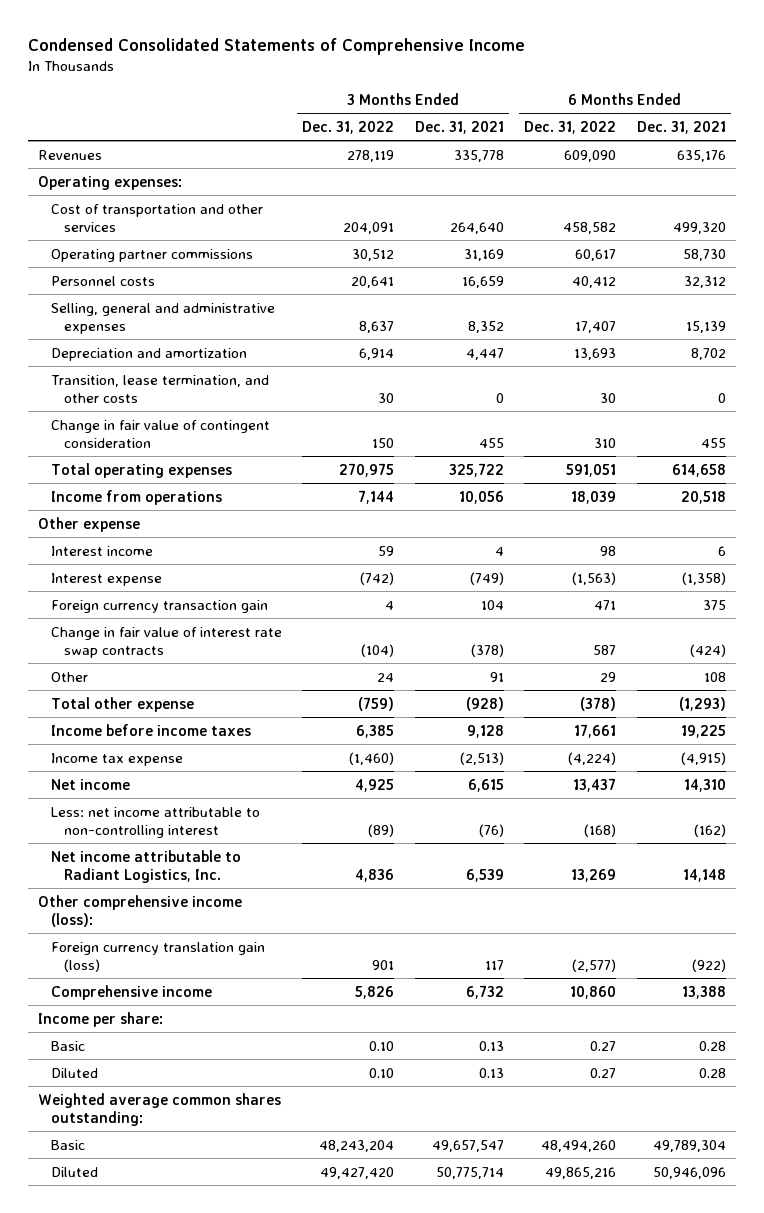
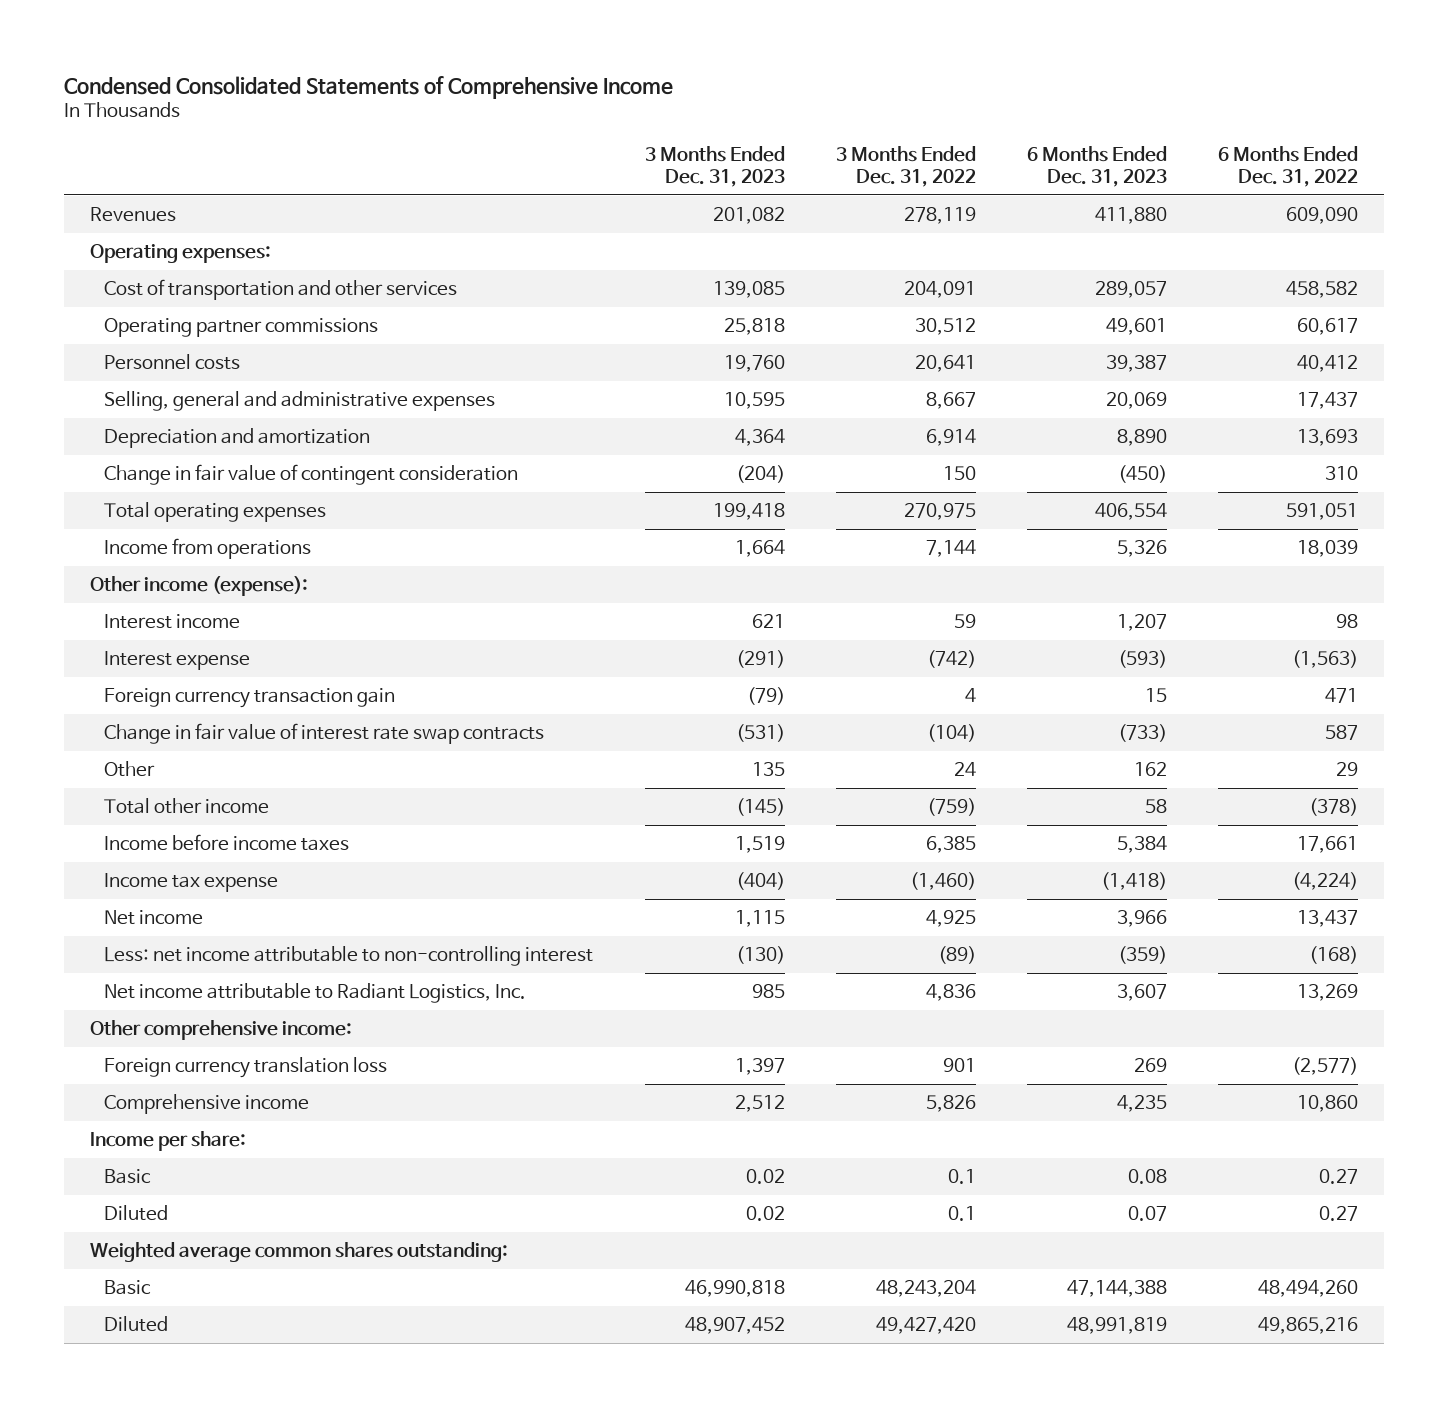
[414,120,504,134] Dec. 31, 2021 -> none
[636,120,726,134] Dec. 31, 2021 -> none
none -> [644,145,785,187] 3 Months Ended Dec. 31, 2023
none -> [1026,145,1167,187] 6 Months Ended Dec. 31, 2023
[359,320,395,333] 8,637 -> [925,391,976,409] 8,667
[575,320,617,333] 17,407 -> [1297,391,1359,409] 17,437
[50,374,269,403] Transition, lease termination, and other costs -> none
[38,516,141,532] Other expense -> [89,575,308,596] Other income (expense):
[50,696,194,712] Total other expense -> [104,797,270,814] Total other income
[38,894,243,927] Other comprehensive income (loss): -> [89,1019,352,1040] Other comprehensive income:
[50,941,265,972] Foreign currency translation gain (loss) -> [104,1056,388,1078] Foreign currency translation loss
[369,1040,395,1051] 0.10 -> [947,1168,976,1184] 0.1
[369,1067,395,1078] 0.10 -> [947,1205,976,1221] 0.1

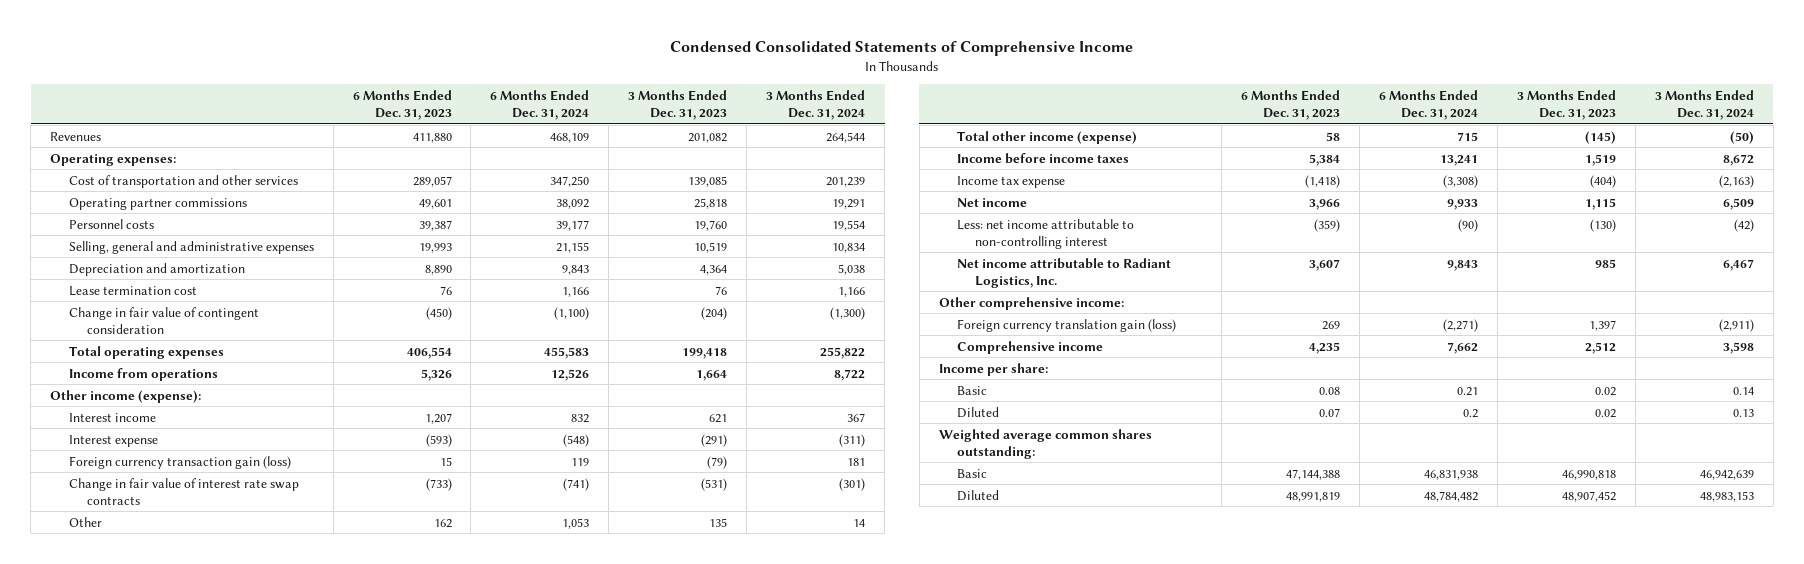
[835,145,976,187] 3 Months Ended Dec. 31, 2022 -> none
[1218,145,1359,187] 6 Months Ended Dec. 31, 2022 -> none
none -> [490,89,590,121] 6 Months Ended Dec. 31, 2024
none -> [766,89,866,121] 3 Months Ended Dec. 31, 2024
[723,391,785,409] 10,595 -> [694,241,728,253] 10,519
[1105,391,1167,409] 20,069 -> [418,242,452,253] 19,993
none -> [68,285,197,296] Lease termination cost
[104,687,396,708] Foreign currency transaction gain -> [68,455,291,469] Foreign currency transaction gain (loss)
[104,797,270,814] Total other income -> [956,130,1137,144] Total other income (expense)
[104,1056,388,1078] Foreign currency translation loss -> [956,318,1176,332] Foreign currency translation gain (loss)

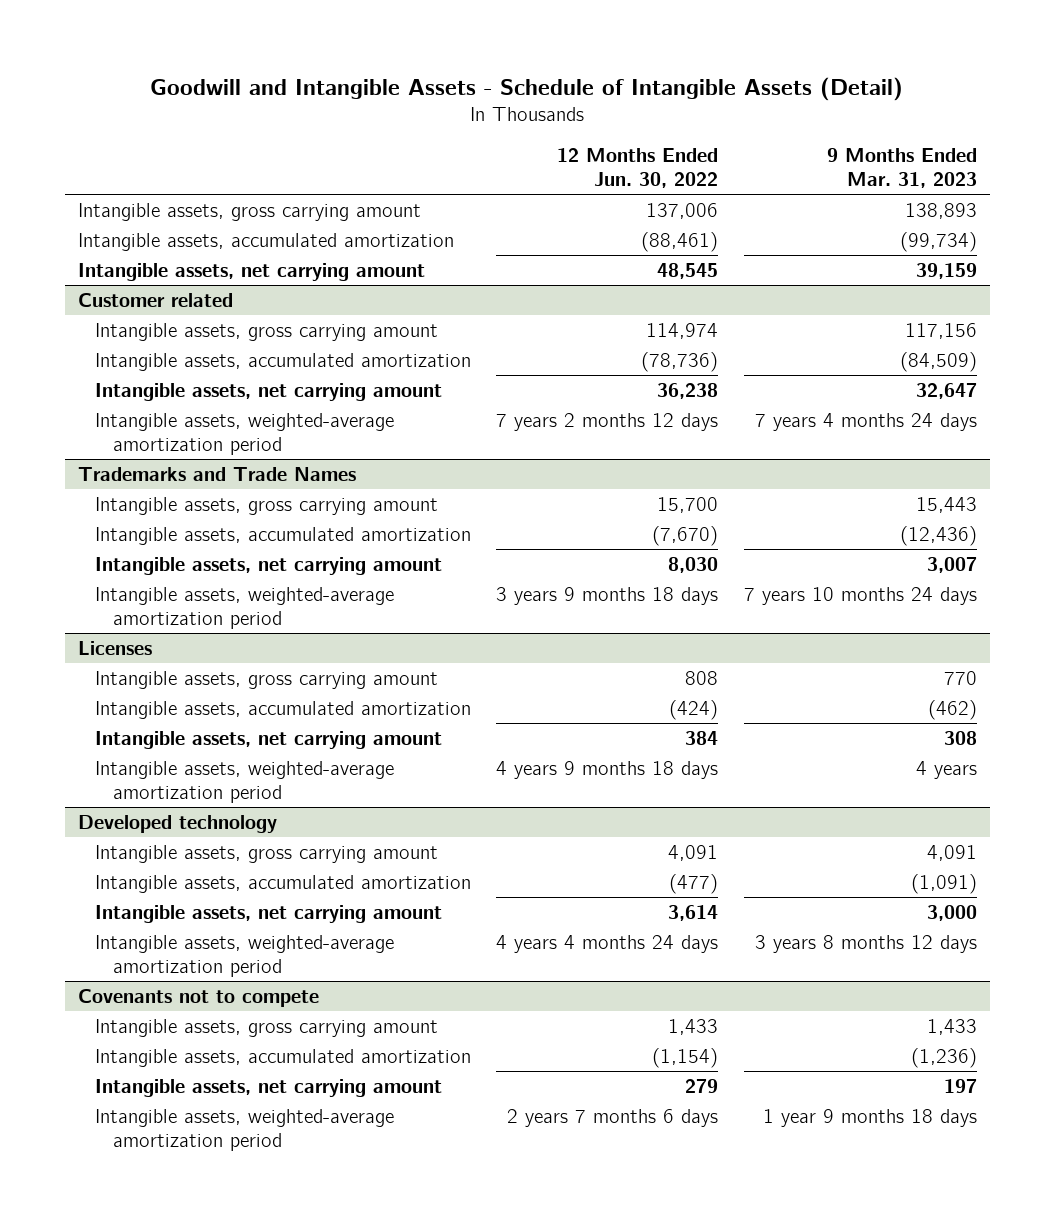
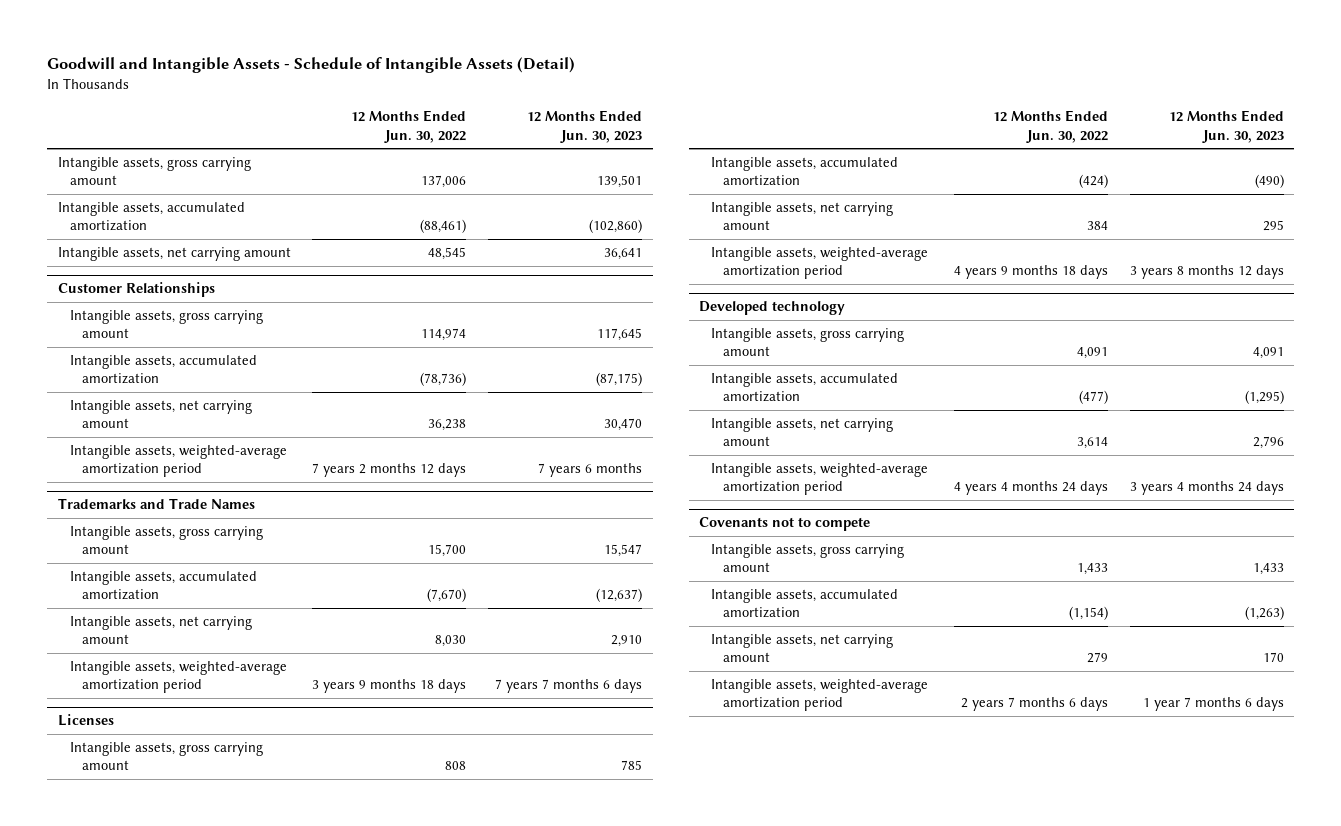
[826,148,977,189] 9 Months Ended Mar. 31, 2023 -> none
none -> [526,110,642,143] 12 Months Ended Jun. 30, 2023
[77,292,233,307] Customer related -> [57,282,215,298] Customer Relationships

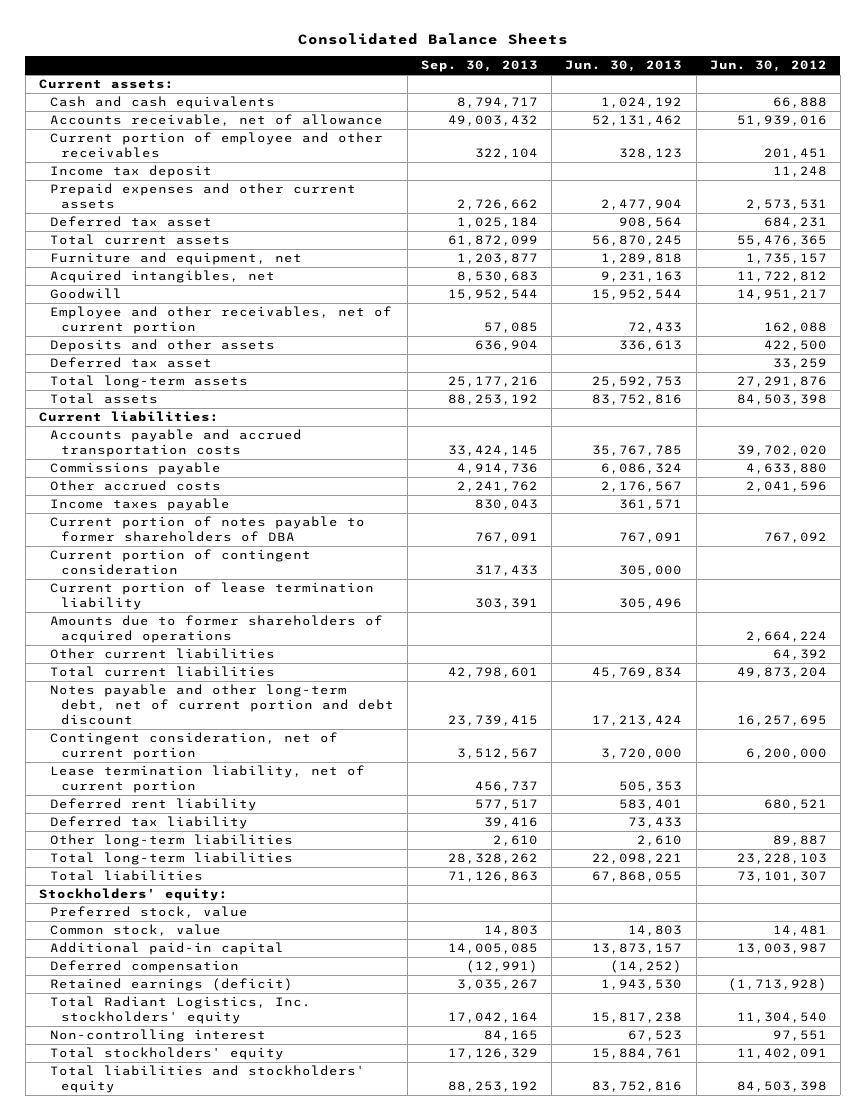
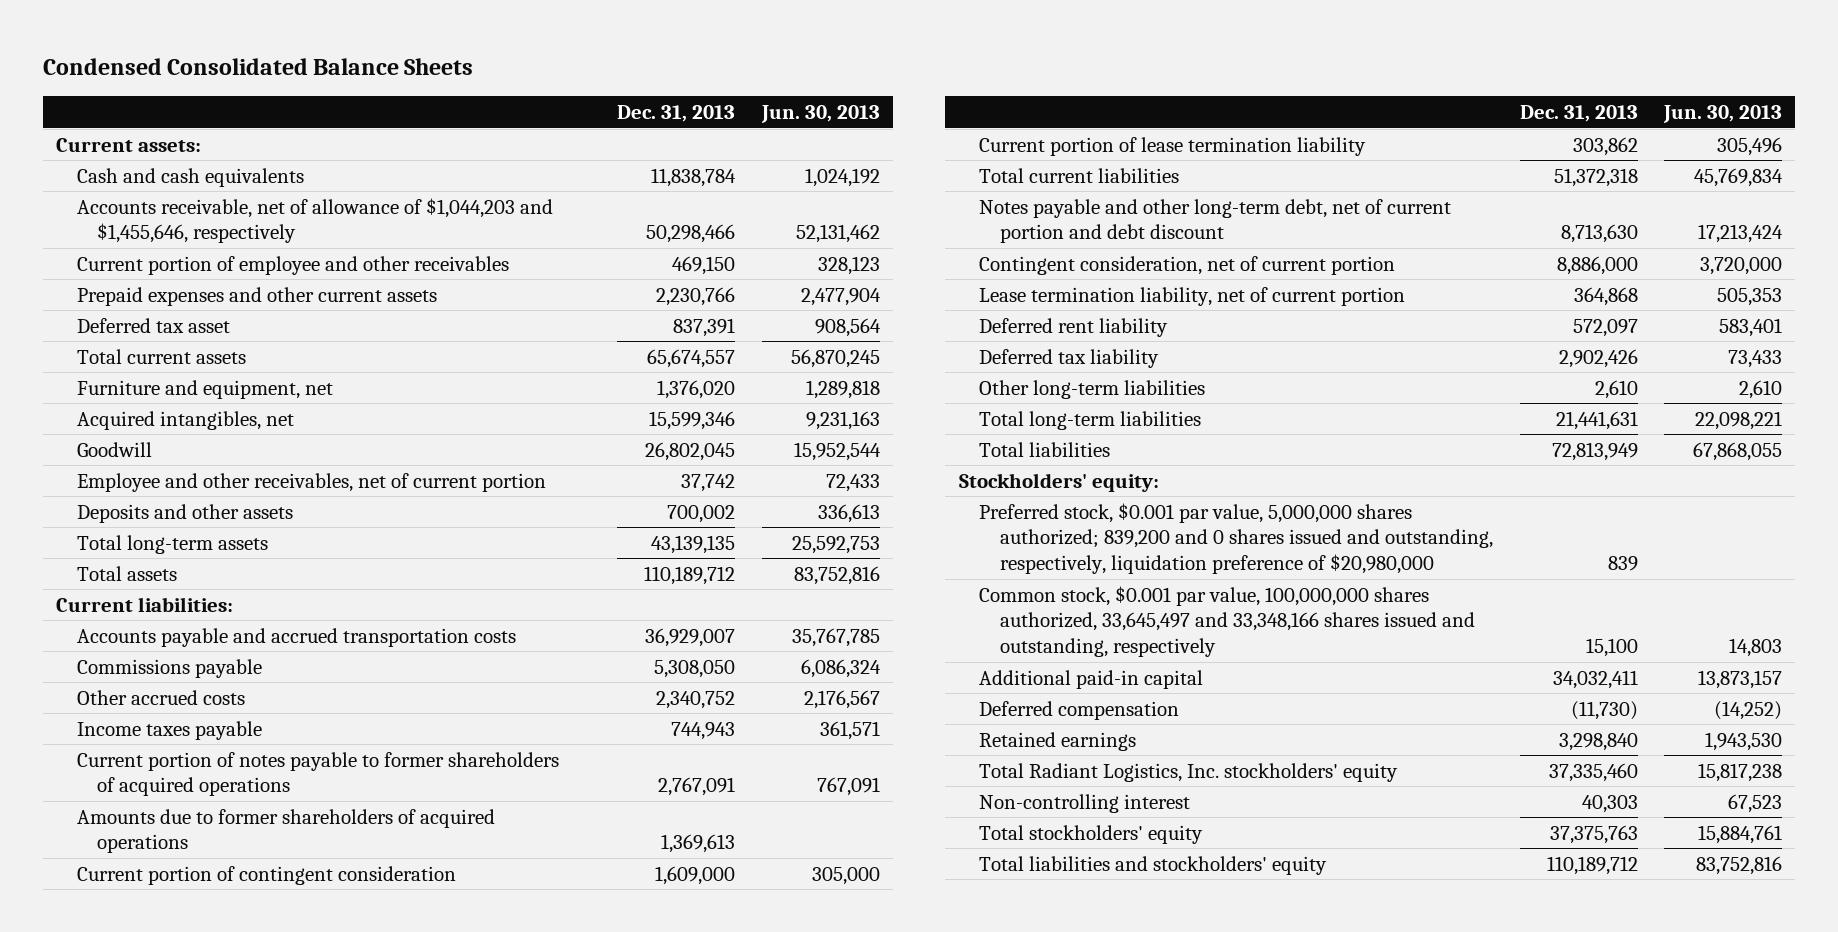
[297,32,568,45] Consolidated Balance Sheets -> [42,58,473,76] Condensed Consolidated Balance Sheets
[420,59,538,72] Sep. 30, 2013 -> none
[709,59,827,72] Jun. 30, 2012 -> none
none -> [617,105,736,123] Dec. 31, 2013
[49,114,383,127] Accounts receivable, net of allowance -> [76,197,553,244] Accounts receivable, net of allowance of $1,044,203 and $1,455,646, respectively
[49,165,212,179] Income tax deposit -> none
[49,357,212,369] Deferred tax asset -> none
[49,516,365,543] Current portion of notes payable to former shareholders of DBA -> [76,751,559,797] Current portion of notes payable to former shareholders of acquired operations
[49,615,383,644] Amounts due to former shareholders of acquired operations -> [76,808,495,854] Amounts due to former shareholders of acquired operations
[49,648,275,660] Other current liabilities -> none
[49,906,248,919] Preferred stock, value -> [979,502,1493,575] Preferred stock, $0.001 par value, 5,000,000 shares authorized; 839,200 and 0 shares issued and outstanding, respectively, liquidation preference of $20,980,000
[49,924,221,937] Common stock, value -> [979,585,1475,658] Common stock, $0.001 par value, 100,000,000 shares authorized, 33,645,497 and 33,348,166 shares issued and outstanding, respectively
[49,978,293,992] Retained earnings (deficit) -> [979,731,1137,751] Retained earnings

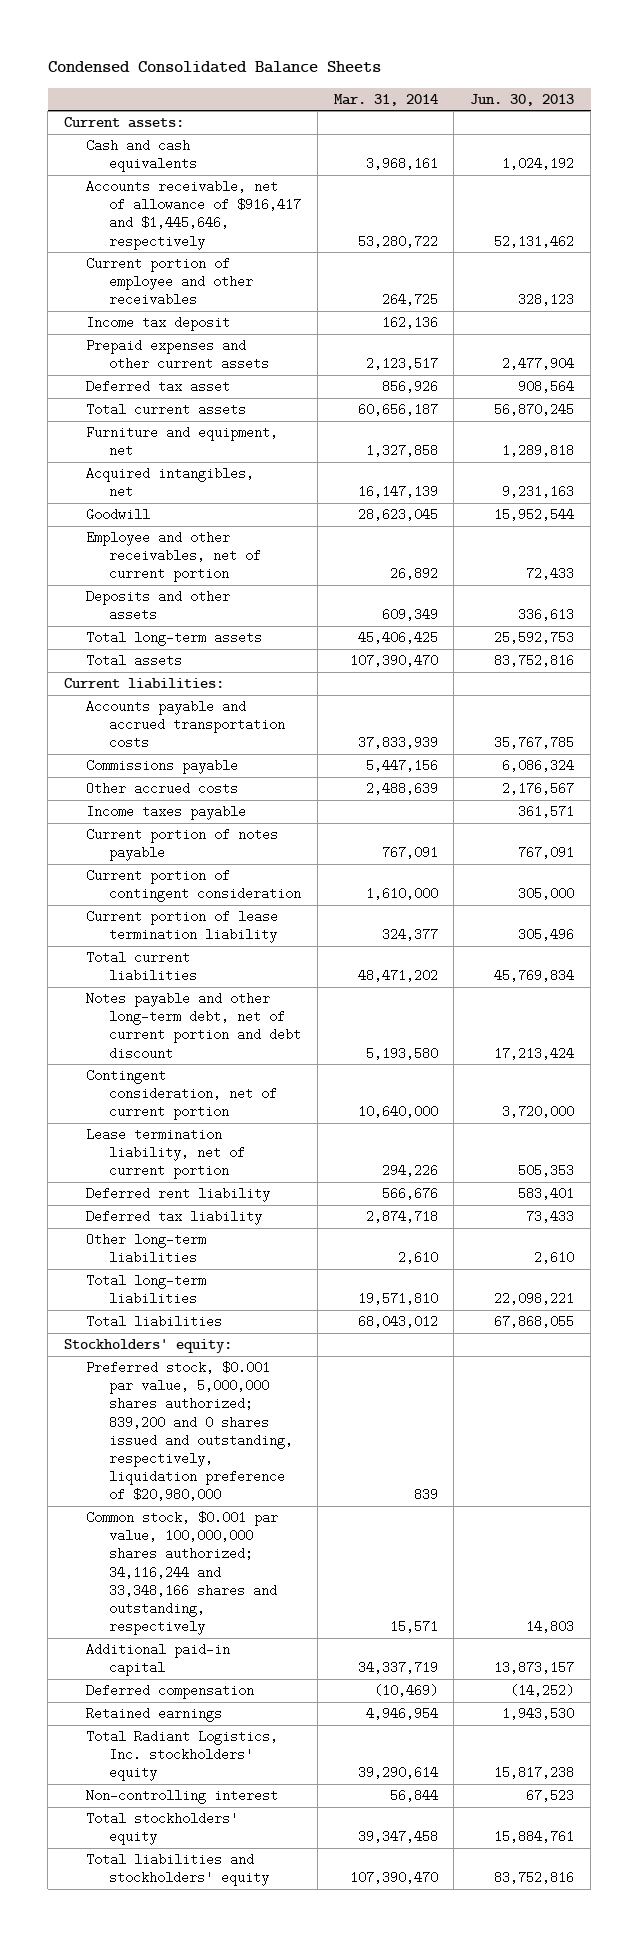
[617,105,736,123] Dec. 31, 2013 -> none
none -> [333,93,438,106] Mar. 31, 2014
[76,197,553,244] Accounts receivable, net of allowance of $1,044,203 and $1,455,646, respectively -> [86,180,301,250] Accounts receivable, net of allowance of $916,417 and $1,445,646, respectively
none -> [86,316,231,332] Income tax deposit
[76,808,495,854] Amounts due to former shareholders of acquired operations -> none
[76,751,559,797] Current portion of notes payable to former shareholders of acquired operations -> [86,828,279,862] Current portion of notes payable
[979,585,1475,658] Common stock, $0.001 par value, 100,000,000 shares authorized, 33,645,497 and 33,348,166 shares issued and outstanding, respectively -> [86,1511,279,1636] Common stock, $0.001 par value, 100,000,000 shares authorized; 34,116,244 and 33,348,166 shares and outstanding, respectively

